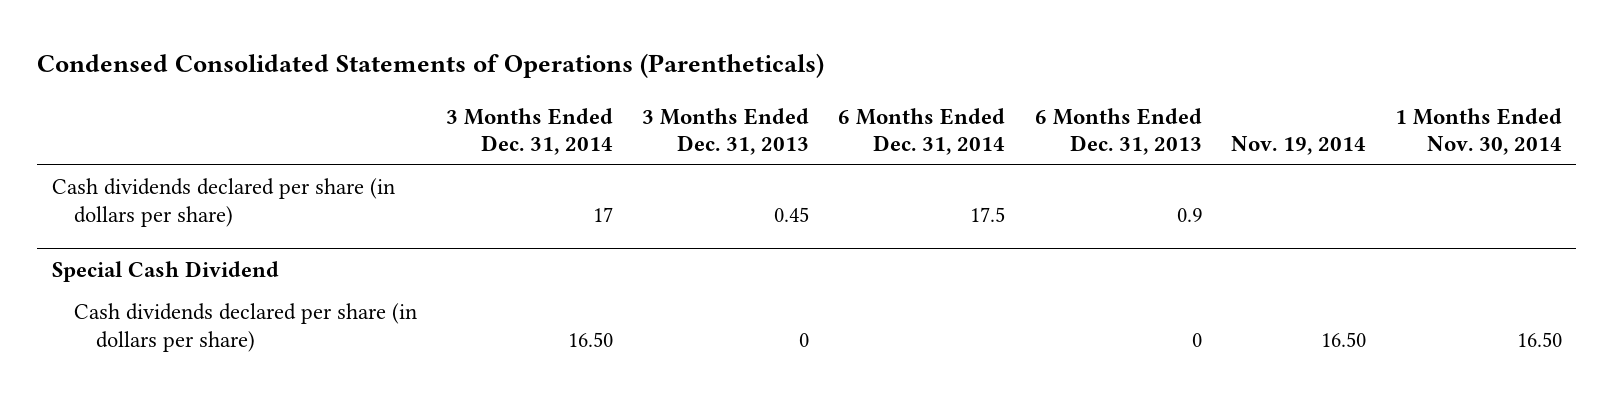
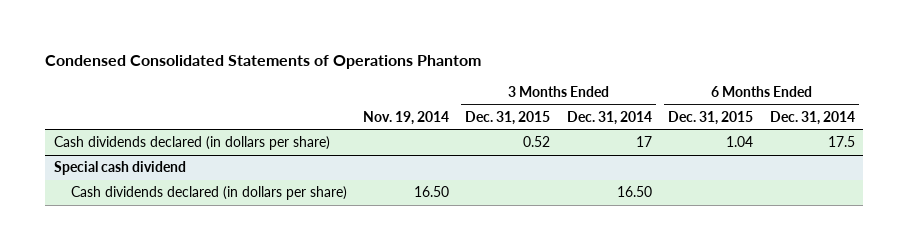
[37,53,825,79] Condensed Consolidated Statements of Operations (Parentheticals) -> [45,55,482,70] Condensed Consolidated Statements of Operations Phantom
[642,107,810,155] 3 Months Ended Dec. 31, 2013 -> none
[1034,107,1202,155] 6 Months Ended Dec. 31, 2013 -> none
[1394,107,1562,155] 1 Months Ended Nov. 30, 2014 -> none
none -> [465,110,551,125] Dec. 31, 2015
none -> [668,110,754,125] Dec. 31, 2015
[51,178,395,227] Cash dividends declared per share (in dollars per share) -> [53,136,330,151] Cash dividends declared (in dollars per share)
[51,261,279,283] Special Cash Dividend -> [53,161,186,176] Special cash dividend
[73,303,417,352] Cash dividends declared per share (in dollars per share) -> [70,186,347,201] Cash dividends declared (in dollars per share)

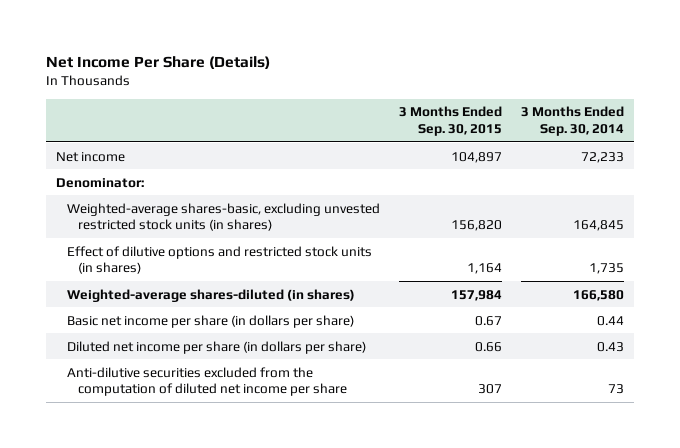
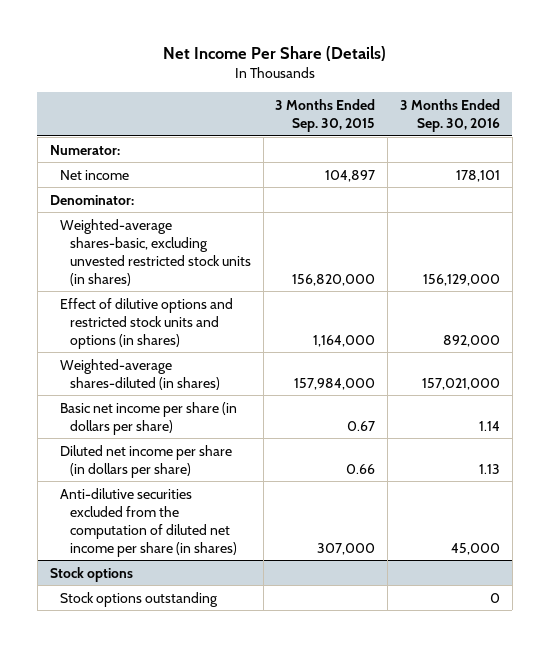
[521,106,625,136] 3 Months Ended Sep. 30, 2014 -> none
none -> [400,98,501,132] 3 Months Ended Sep. 30, 2016
none -> [49,144,120,155] Numerator:
[451,220,503,232] 156,820 -> [292,273,376,286] 156,820,000
[67,245,373,275] Effect of dilutive options and restricted stock units (in shares) -> [59,297,233,349] Effect of dilutive options and restricted stock units and options (in shares)
[467,263,503,275] 1,164 -> [313,334,376,347] 1,164,000
[451,289,503,301] 157,984 -> [294,377,376,390] 157,984,000
[67,366,348,397] Anti-dilutive securities excluded from the computation of diluted net income per share -> [59,487,237,557] Anti-dilutive securities excluded from the computation of diluted net income per share (in shares)
[478,384,503,395] 307 -> [317,542,376,555] 307,000
none -> [49,566,133,582] Stock options
none -> [59,591,218,607] Stock options outstanding

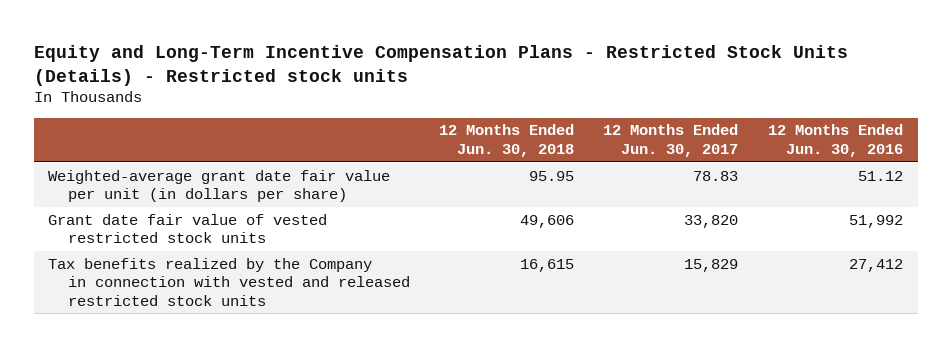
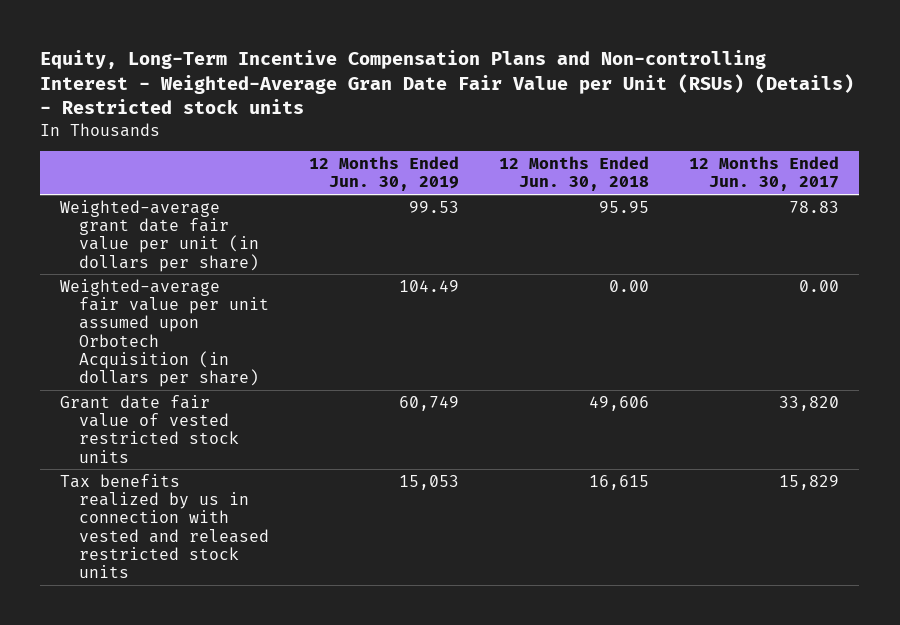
[33,44,848,86] Equity and Long-Term Incentive Compensation Plans - Restricted Stock Units (Details) - Restricted stock units -> [40,49,855,115] Equity, Long-Term Incentive Compensation Plans and Non-controlling Interest - Weighted-Average Gran Date Fair Value per Unit (RSUs) (Details) - Restricted stock units
[767,124,903,158] 12 Months Ended Jun. 30, 2016 -> none
none -> [309,156,460,192] 12 Months Ended Jun. 30, 2019
none -> [60,278,270,388] Weighted-average fair value per unit assumed upon Orbotech Acquisition (in dollars per share)
[48,257,410,306] Tax benefits realized by the Company in connection with vested and released restricted stock units -> [60,473,270,579] Tax benefits realized by us in connection with vested and released restricted stock units

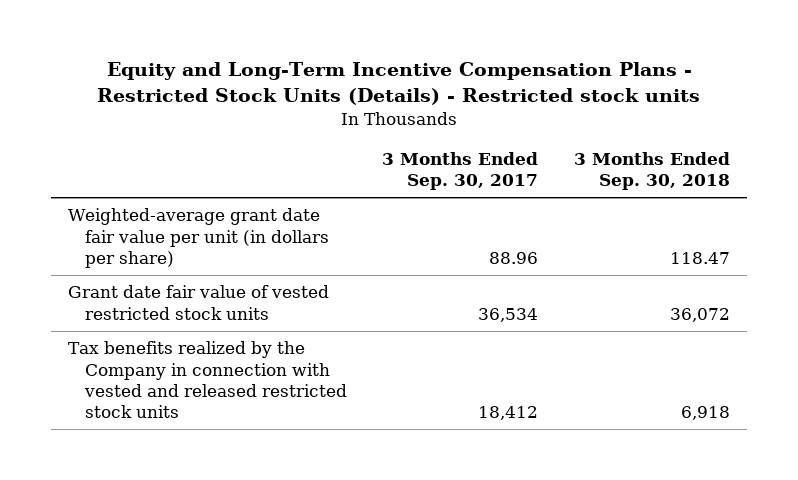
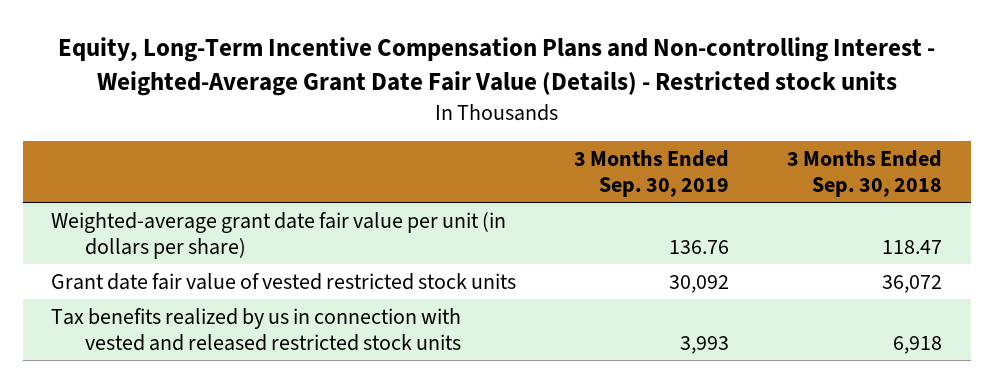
[96,62,700,106] Equity and Long-Term Incentive Compensation Plans - Restricted Stock Units (Details) - Restricted stock units -> [57,37,935,97] Equity, Long-Term Incentive Compensation Plans and Non-controlling Interest - Weighted-Average Grant Date Fair Value (Details) - Restricted stock units
[382,152,539,191] 3 Months Ended Sep. 30, 2017 -> none
none -> [574,150,730,197] 3 Months Ended Sep. 30, 2019
[68,341,348,418] Tax benefits realized by the Company in connection with vested and released restricted stock units -> [51,307,462,351] Tax benefits realized by us in connection with vested and released restricted stock units

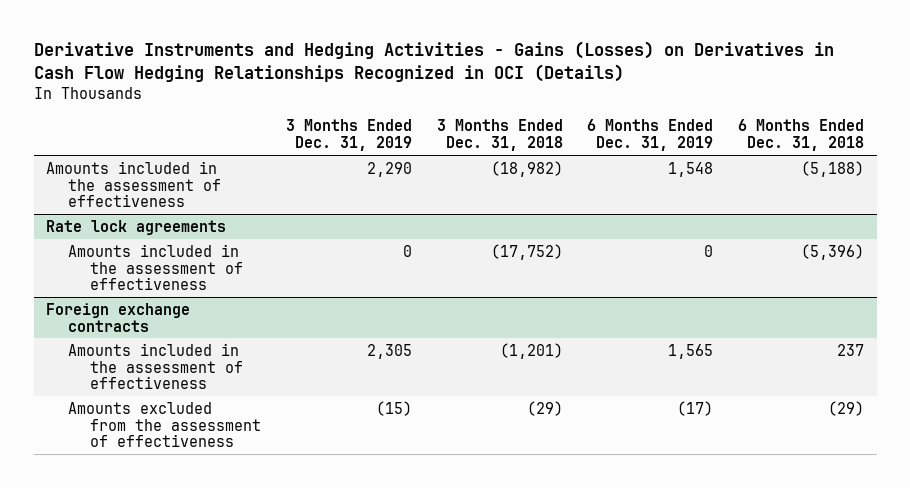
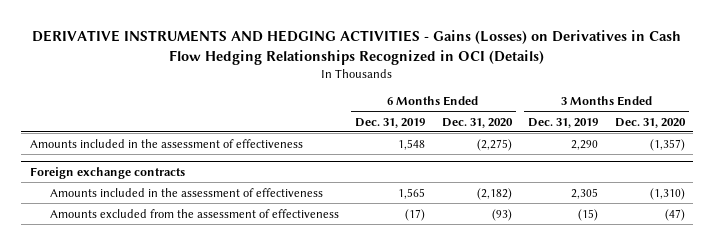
[33,41,834,83] Derivative Instruments and Hedging Activities - Gains (Losses) on Derivatives in Cash Flow Hedging Relationships Recognized in OCI (Details) -> [32,29,682,65] DERIVATIVE INSTRUMENTS AND HEDGING ACTIVITIES - Gains (Losses) on Derivatives in Cash Flow Hedging Relationships Recognized in OCI (Details)
[436,119,563,152] 3 Months Ended Dec. 31, 2018 -> none
[738,119,865,152] 6 Months Ended Dec. 31, 2018 -> none
none -> [441,117,513,128] Dec. 31, 2020
none -> [614,117,686,128] Dec. 31, 2020
[45,219,226,235] Rate lock agreements -> none
[67,243,243,291] Amounts included in the assessment of effectiveness -> none

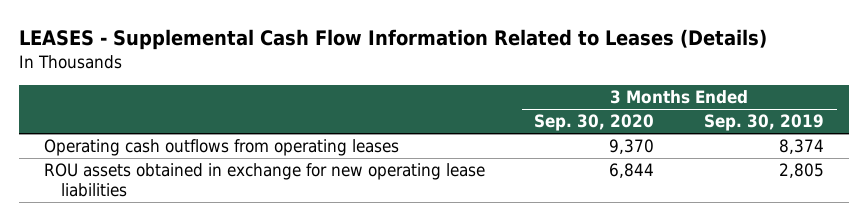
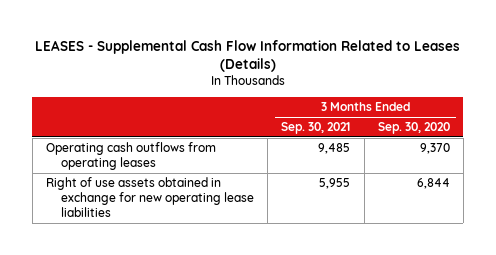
[704,114,825,132] Sep. 30, 2019 -> none
none -> [281,122,351,135] Sep. 30, 2021
[43,163,485,197] ROU assets obtained in exchange for new operating lease liabilities -> [46,177,255,218] Right of use assets obtained in exchange for new operating lease liabilities

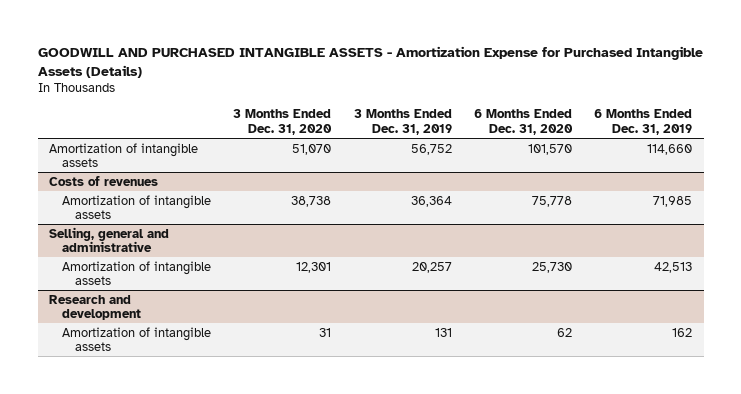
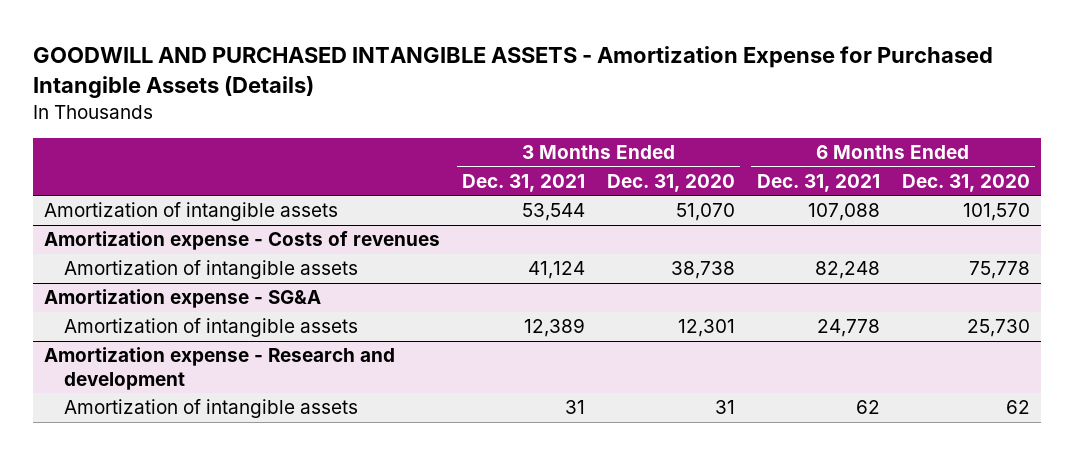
[353,109,452,135] 3 Months Ended Dec. 31, 2019 -> none
[594,109,693,135] 6 Months Ended Dec. 31, 2019 -> none
none -> [462,174,586,193] Dec. 31, 2021
none -> [756,174,880,193] Dec. 31, 2021
[48,175,158,186] Costs of revenues -> [44,231,441,251] Amortization expense - Costs of revenues
[48,226,169,253] Selling, general and administrative -> [44,289,322,309] Amortization expense - SG&A
[48,294,142,321] Research and development -> [44,347,396,390] Amortization expense - Research and development

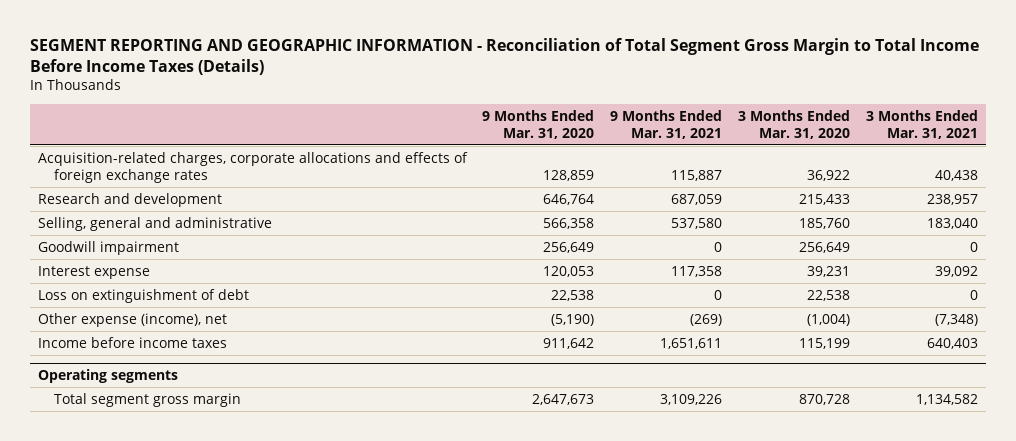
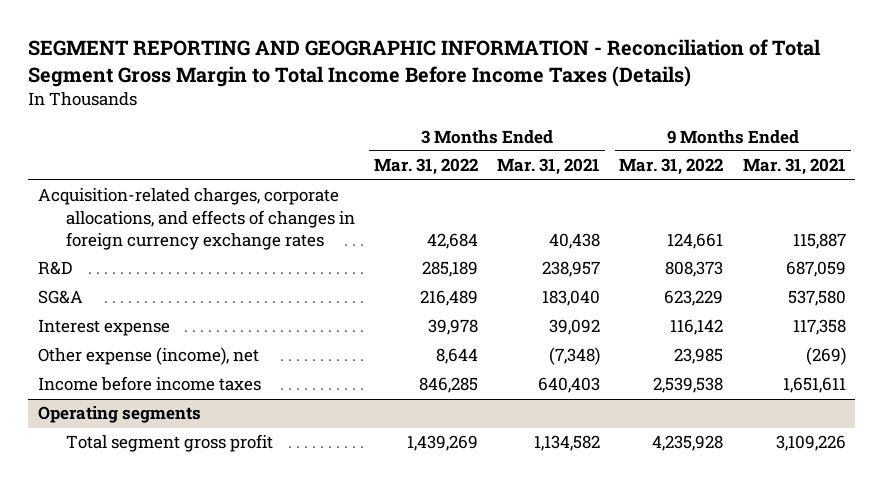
[482,109,595,139] 9 Months Ended Mar. 31, 2020 -> none
[738,109,851,139] 3 Months Ended Mar. 31, 2020 -> none
none -> [373,158,478,176] Mar. 31, 2022
none -> [619,158,724,176] Mar. 31, 2022
[37,240,179,255] Goodwill impairment -> none
[37,151,468,183] Acquisition-related charges, corporate allocations and effects of foreign exchange rates -> [38,188,355,250] Acquisition-related charges, corporate allocations, and effects of changes in foreign currency exchange rates
[37,192,222,207] Research and development -> [38,261,73,276] R&D
[37,216,272,231] Selling, general and administrative -> [38,290,84,305] SG&A
[37,288,249,303] Loss on extinguishment of debt -> none
[53,392,241,407] Total segment gross margin -> [65,434,273,453] Total segment gross profit

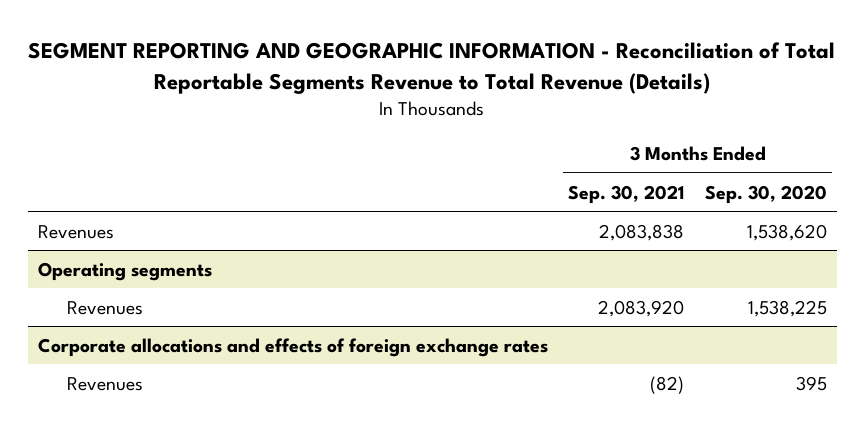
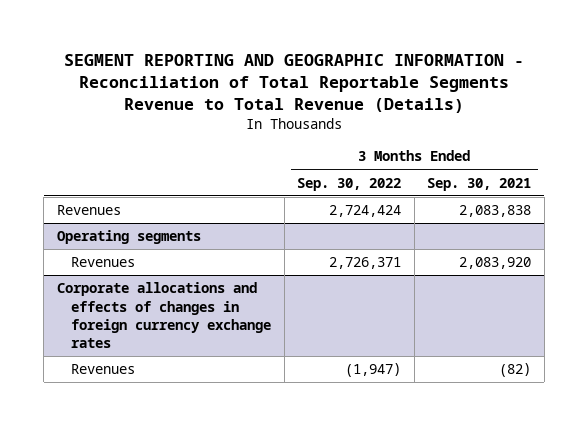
[704,184,827,204] Sep. 30, 2020 -> none
none -> [297,177,402,191] Sep. 30, 2022
[38,337,549,357] Corporate allocations and effects of foreign exchange rates -> [56,282,272,349] Corporate allocations and effects of changes in foreign currency exchange rates

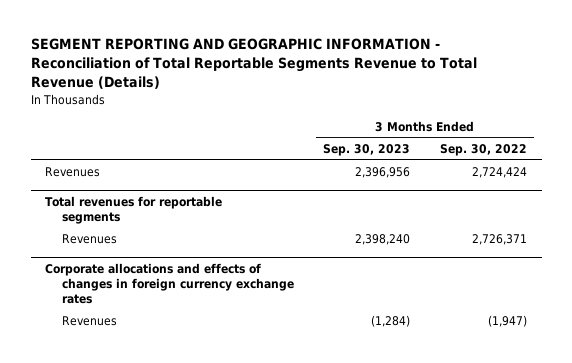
[427,177,532,191] Sep. 30, 2021 -> none
none -> [323,144,411,157] Sep. 30, 2023
[56,230,201,245] Operating segments -> [45,196,223,225] Total revenues for reportable segments

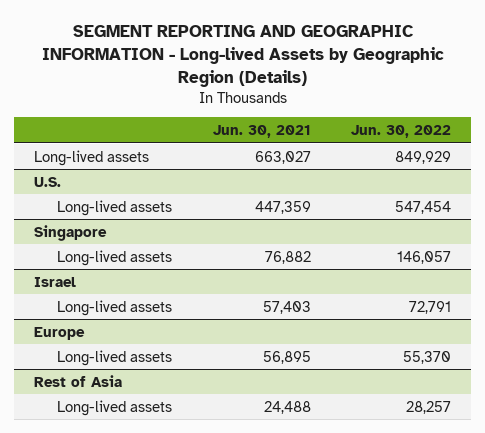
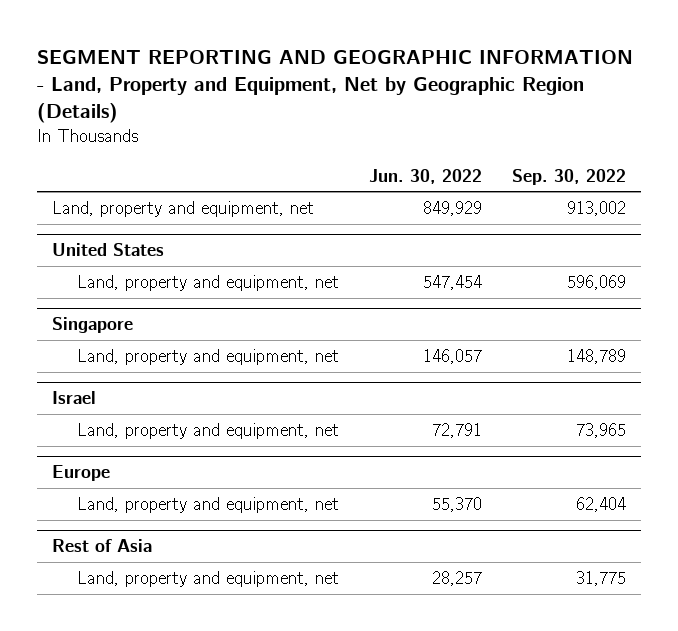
[41,25,444,87] SEGMENT REPORTING AND GEOGRAPHIC INFORMATION - Long-lived Assets by Geographic Region (Details) -> [36,49,633,124] SEGMENT REPORTING AND GEOGRAPHIC INFORMATION - Land, Property and Equipment, Net by Geographic Region (Details)
[212,124,311,138] Jun. 30, 2021 -> none
none -> [512,168,627,185] Sep. 30, 2022
[34,149,150,166] Long-lived assets -> [51,200,314,217] Land, property and equipment, net
[34,176,62,187] U.S. -> [51,242,164,256] United States
[57,199,173,216] Long-lived assets -> [77,274,340,291] Land, property and equipment, net
[57,249,173,266] Long-lived assets -> [77,348,340,365] Land, property and equipment, net
[57,299,173,316] Long-lived assets -> [77,422,340,439] Land, property and equipment, net
[57,349,173,366] Long-lived assets -> [77,496,340,513] Land, property and equipment, net
[57,399,173,416] Long-lived assets -> [77,570,340,587] Land, property and equipment, net

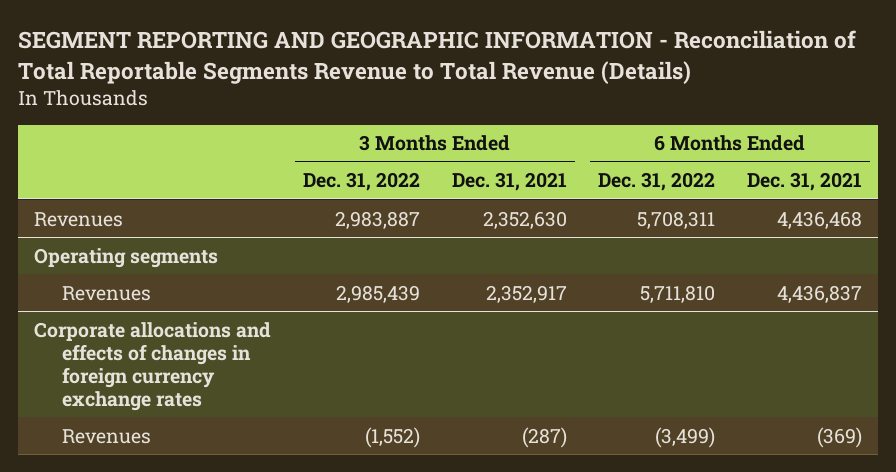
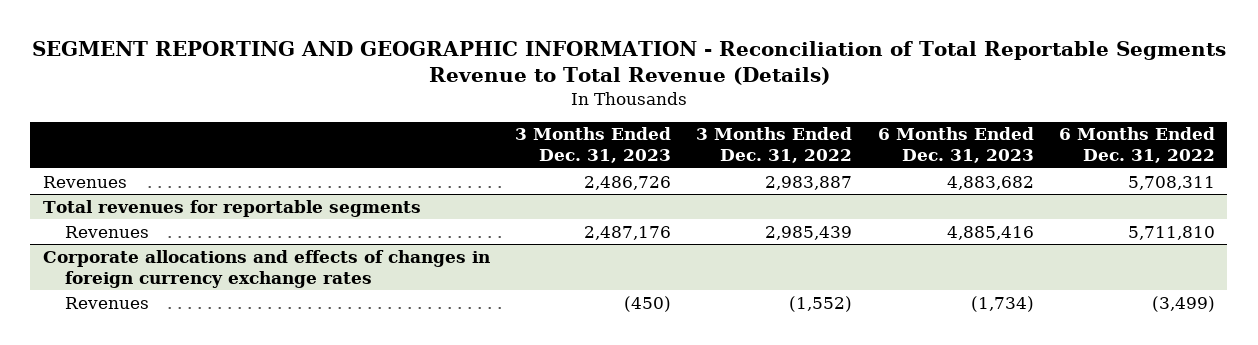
[451,172,567,192] Dec. 31, 2021 -> none
[747,172,863,192] Dec. 31, 2021 -> none
none -> [515,127,672,164] 3 Months Ended Dec. 31, 2023
none -> [877,127,1034,164] 6 Months Ended Dec. 31, 2023
[33,247,218,268] Operating segments -> [42,199,421,217] Total revenues for reportable segments

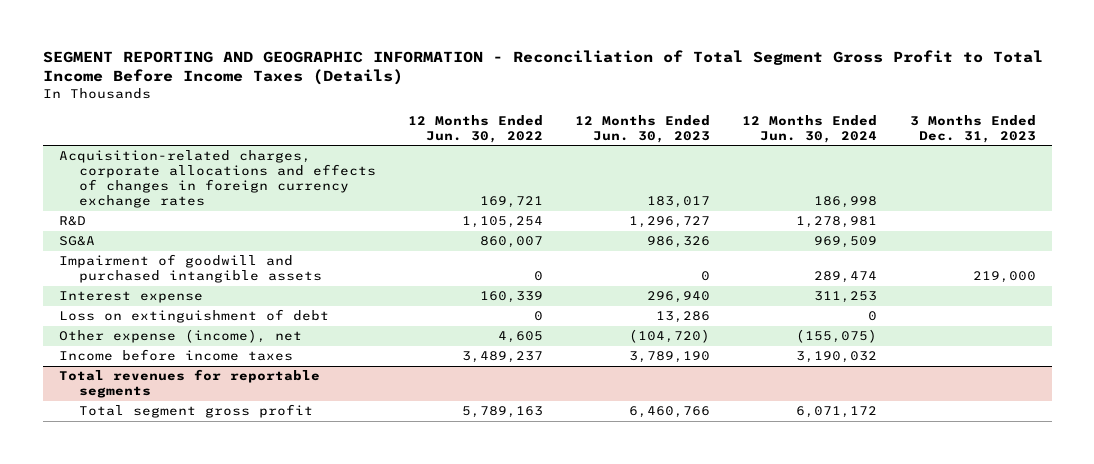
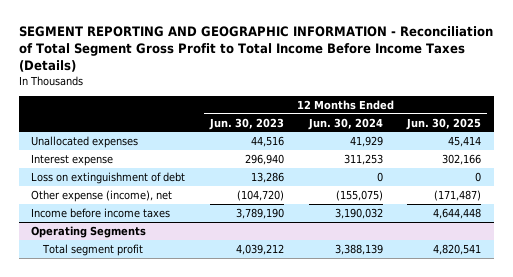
[407,114,543,143] 12 Months Ended Jun. 30, 2022 -> none
[909,114,1036,143] 3 Months Ended Dec. 31, 2023 -> none
none -> [406,117,482,130] Jun. 30, 2025
[58,150,376,209] Acquisition-related charges, corporate allocations and effects of changes in foreign currency exchange rates -> none
[58,216,86,227] R&D -> none
[58,236,95,247] SG&A -> none
[58,254,322,284] Impairment of goodwill and purchased intangible assets -> none
none -> [31,135,139,148] Unallocated expenses
[58,369,320,399] Total revenues for reportable segments -> [31,225,147,238] Operating Segments
[78,404,313,419] Total segment gross profit -> [42,243,144,256] Total segment profit
[629,406,711,419] 6,460,766 -> [236,243,285,255] 4,039,212
[796,406,878,419] 6,071,172 -> [334,243,383,255] 3,388,139

